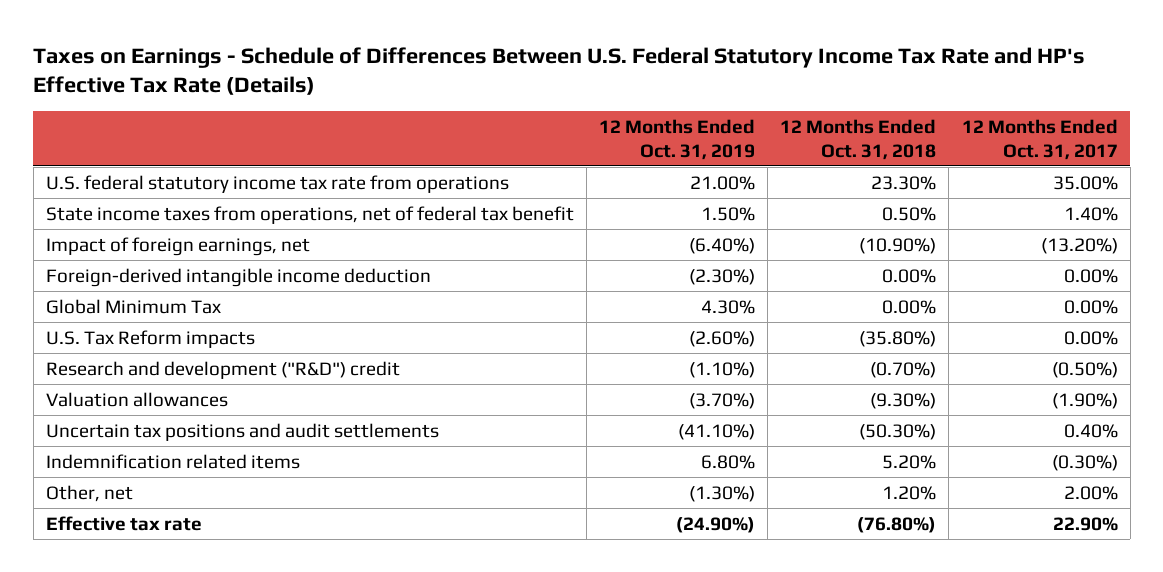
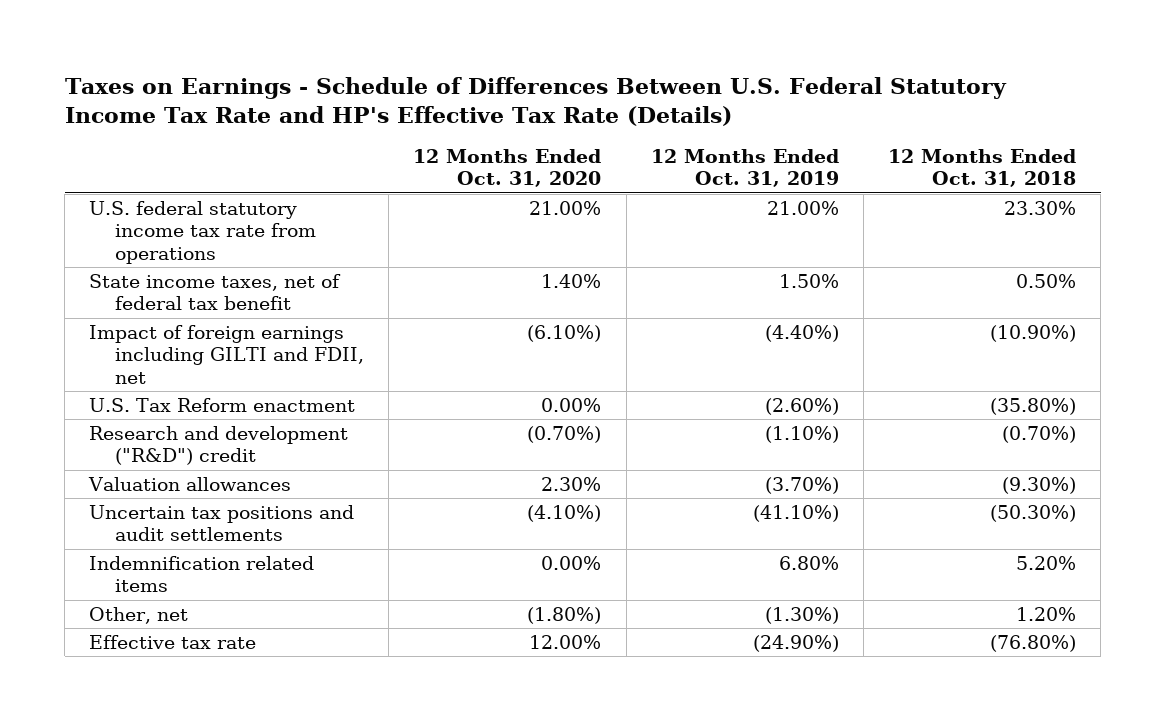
[961,118,1118,160] 12 Months Ended Oct. 31, 2017 -> none
none -> [413,149,602,188] 12 Months Ended Oct. 31, 2020
[45,267,431,287] Foreign-derived intangible income deduction -> none
[45,298,221,314] Global Minimum Tax -> none
[45,205,574,224] State income taxes from operations, net of federal tax benefit -> [89,274,342,311] State income taxes, net of federal tax benefit
[45,236,310,256] Impact of foreign earnings, net -> [89,325,365,384] Impact of foreign earnings including GILTI and FDII, net
[689,237,756,254] (6.40%) -> [764,325,839,343] (4.40%)
[45,329,255,348] U.S. Tax Reform impacts -> [89,398,356,413] U.S. Tax Reform enactment

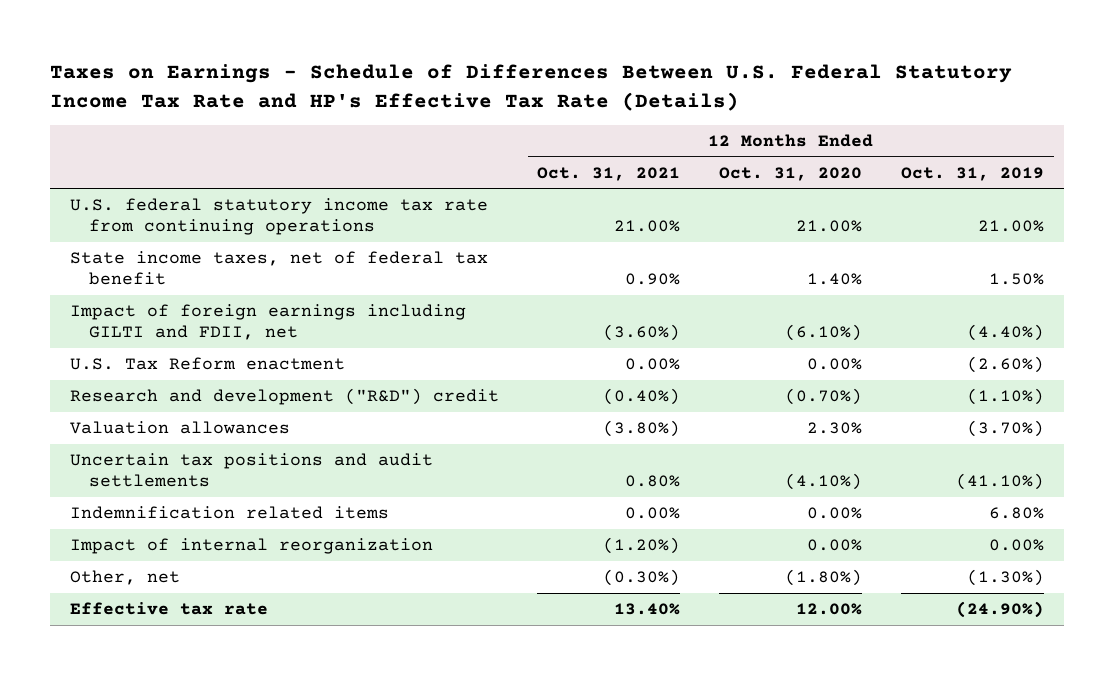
[888,149,1077,188] 12 Months Ended Oct. 31, 2018 -> none
none -> [537,166,681,181] Oct. 31, 2021
[89,201,317,264] U.S. federal statutory income tax rate from operations -> [69,198,488,236] U.S. federal statutory income tax rate from continuing operations
none -> [69,538,433,555] Impact of internal reorganization

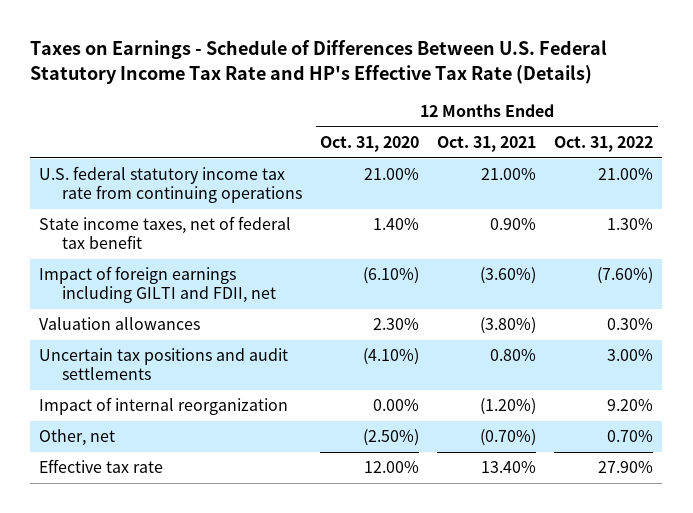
[901,166,1045,181] Oct. 31, 2019 -> none
none -> [554,136,654,153] Oct. 31, 2022
[69,357,345,371] U.S. Tax Reform enactment -> none
[69,388,499,406] Research and development ("R&D") credit -> none
[69,506,389,520] Indemnification related items -> none
[603,569,681,587] (0.30%) -> [480,429,537,447] (0.70%)
[785,569,863,587] (1.80%) -> [363,429,420,447] (2.50%)

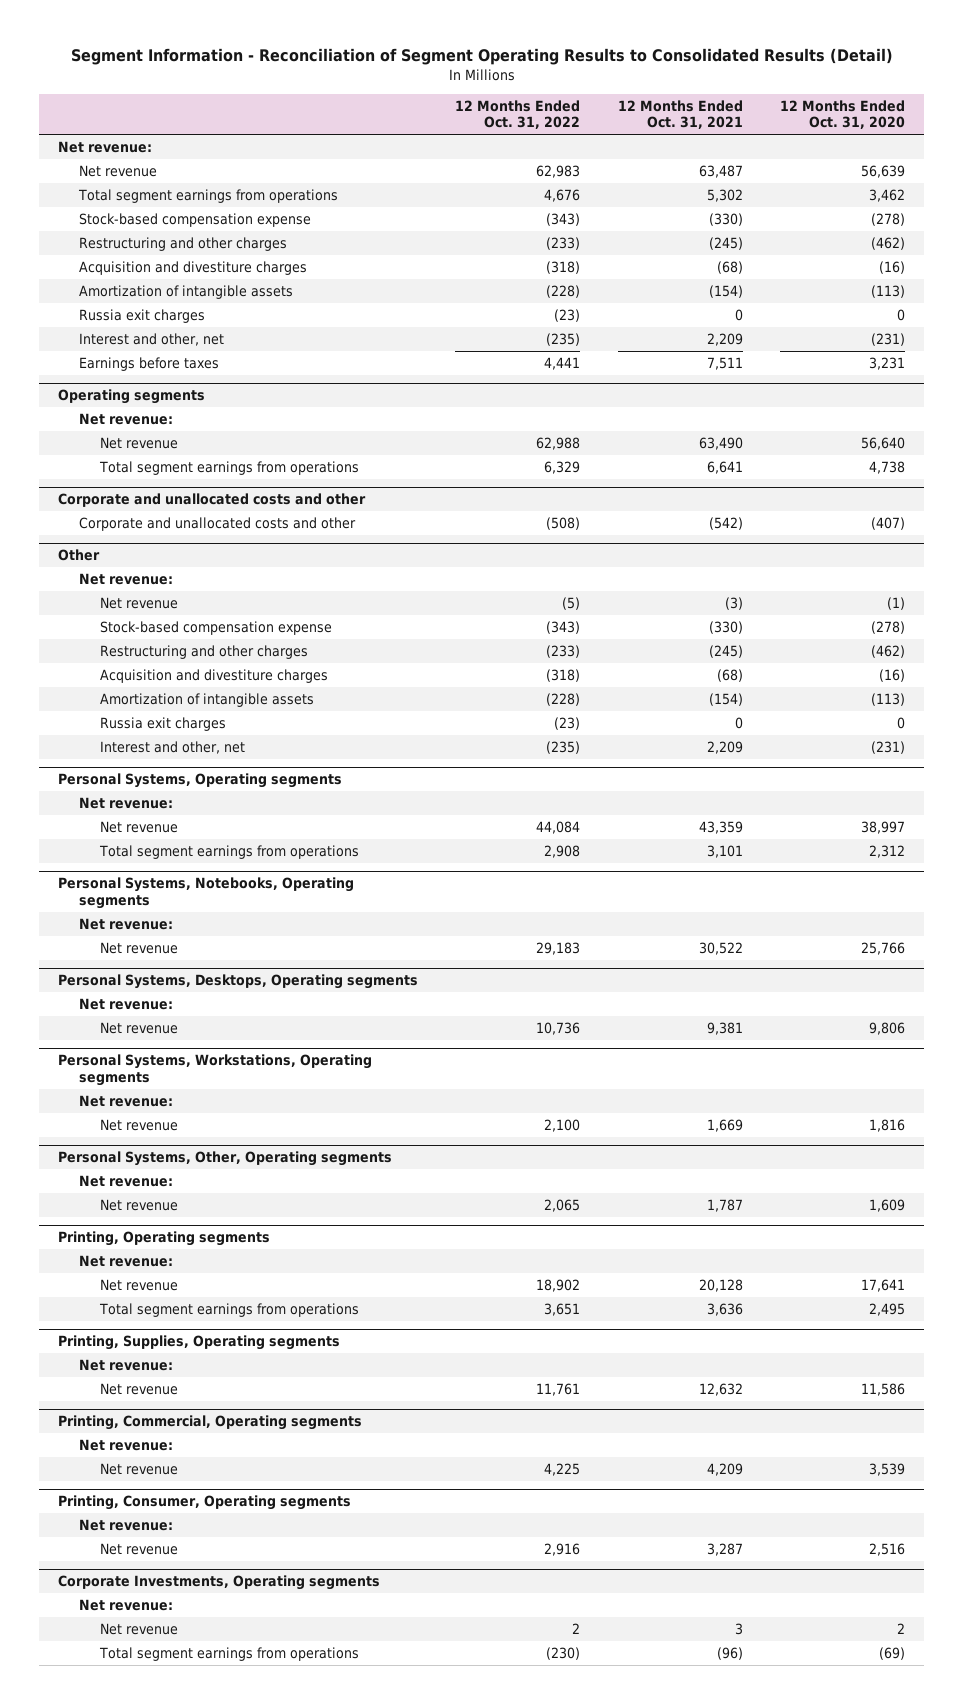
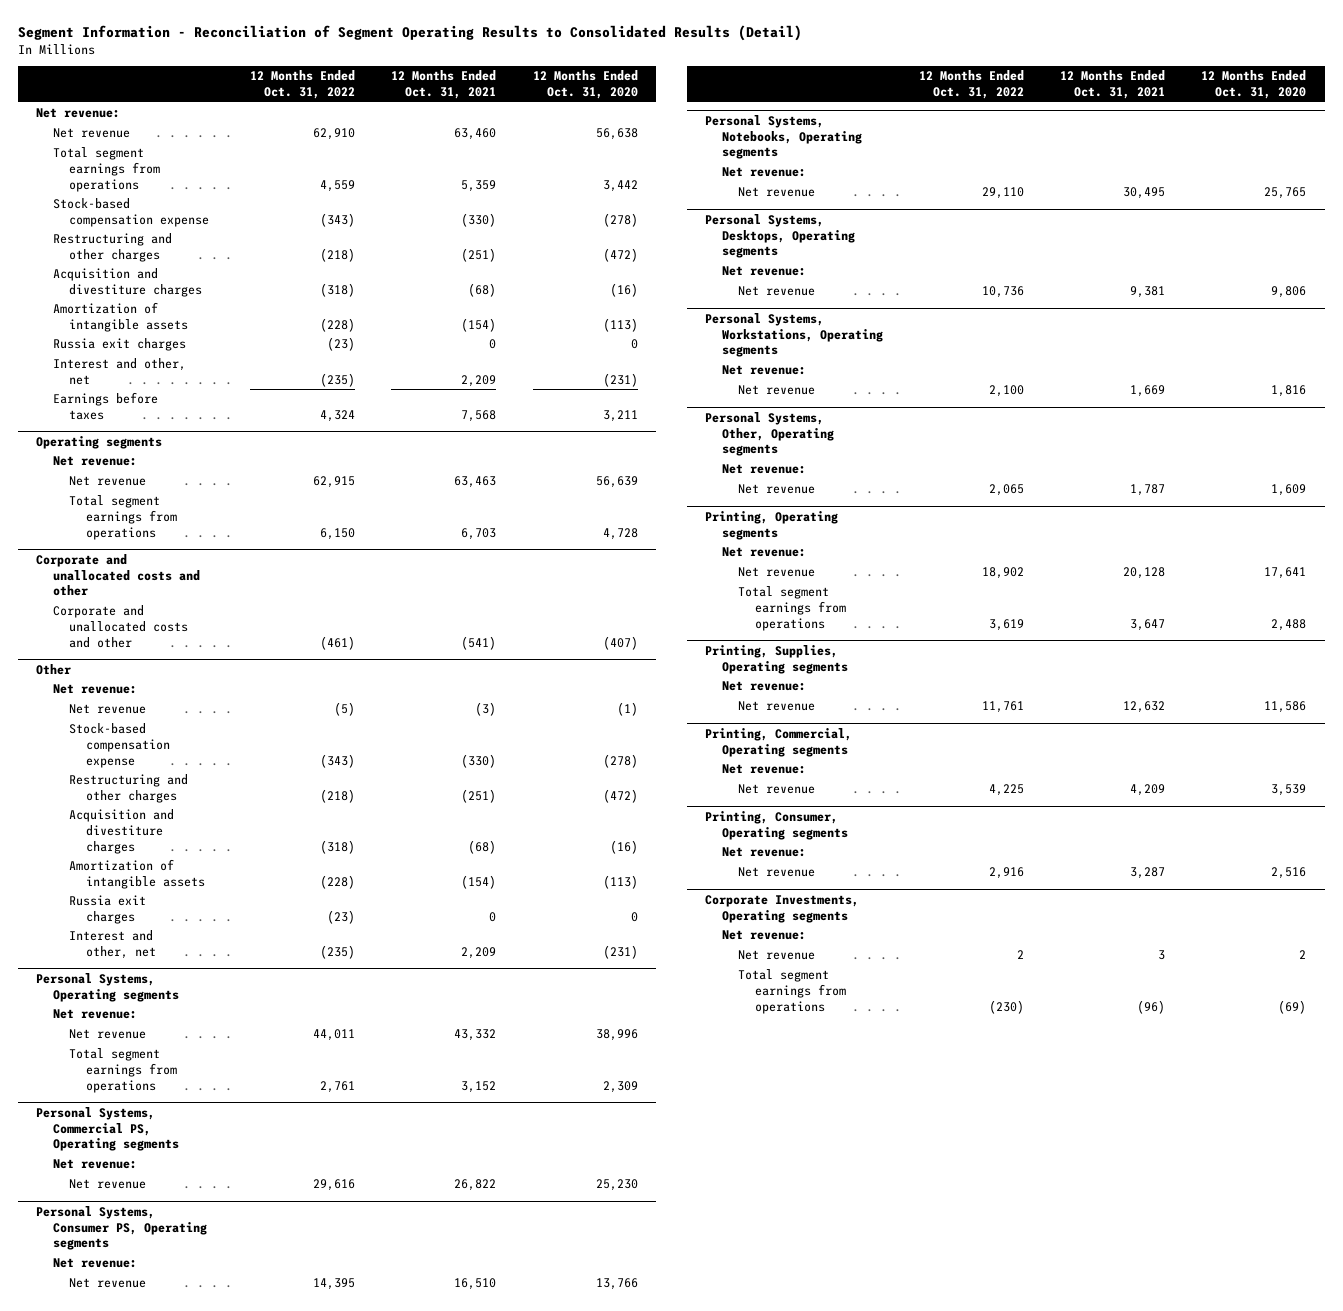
[536,164,581,178] 62,983 -> [313,128,356,141] 62,910
[698,164,743,178] 63,487 -> [454,128,497,141] 63,460
[861,164,906,178] 56,639 -> [595,128,638,141] 56,638
[544,188,581,202] 4,676 -> [320,179,356,192] 4,559
[706,188,743,202] 5,302 -> [461,179,497,192] 5,359
[869,188,906,202] 3,462 -> [602,179,638,192] 3,442
[546,236,581,250] (233) -> [320,247,356,262] (218)
[708,236,743,250] (245) -> [461,247,497,262] (251)
[871,236,906,250] (462) -> [602,247,638,262] (472)
[544,356,581,370] 4,441 -> [320,409,356,422] 4,324
[706,356,743,370] 7,511 -> [461,409,497,422] 7,568
[869,356,906,370] 3,231 -> [602,409,638,422] 3,211
[536,436,581,450] 62,988 -> [313,476,356,489] 62,915
[698,436,743,450] 63,490 -> [454,476,497,489] 63,463
[861,436,906,450] 56,640 -> [595,476,638,489] 56,639
[544,460,581,474] 6,329 -> [320,527,356,540] 6,150
[706,460,743,474] 6,641 -> [461,527,497,540] 6,703
[869,460,906,474] 4,738 -> [602,527,638,540] 4,728
[546,516,581,530] (508) -> [320,635,356,650] (461)
[708,516,743,530] (542) -> [461,635,497,650] (541)
[546,644,581,658] (233) -> [320,788,356,803] (218)
[708,644,743,658] (245) -> [461,788,497,803] (251)
[871,644,906,658] (462) -> [602,788,638,803] (472)
[536,820,581,834] 44,084 -> [313,1029,356,1042] 44,011
[698,820,743,834] 43,359 -> [454,1029,497,1042] 43,332
[861,820,906,834] 38,997 -> [595,1029,638,1042] 38,996
[544,844,581,858] 2,908 -> [320,1080,356,1093] 2,761
[706,844,743,858] 3,101 -> [461,1080,497,1093] 3,152
[869,844,906,858] 2,312 -> [602,1080,638,1093] 2,309
none -> [36,1106,179,1152] Personal Systems, Commercial PS, Operating segments
none -> [52,1159,137,1170] Net revenue:
none -> [69,1179,147,1190] Net revenue
none -> [36,1205,207,1251] Personal Systems, Consumer PS, Operating segments
none -> [52,1258,137,1269] Net revenue:
none -> [69,1278,147,1289] Net revenue
[536,941,581,955] 29,183 -> [981,187,1024,200] 29,110
[698,941,743,955] 30,522 -> [1123,187,1166,200] 30,495
[861,941,906,955] 25,766 -> [1264,187,1307,200] 25,765
[544,1302,581,1316] 3,651 -> [988,618,1024,631] 3,619
[706,1302,743,1316] 3,636 -> [1130,618,1166,631] 3,647
[869,1302,906,1316] 2,495 -> [1271,618,1307,631] 2,488

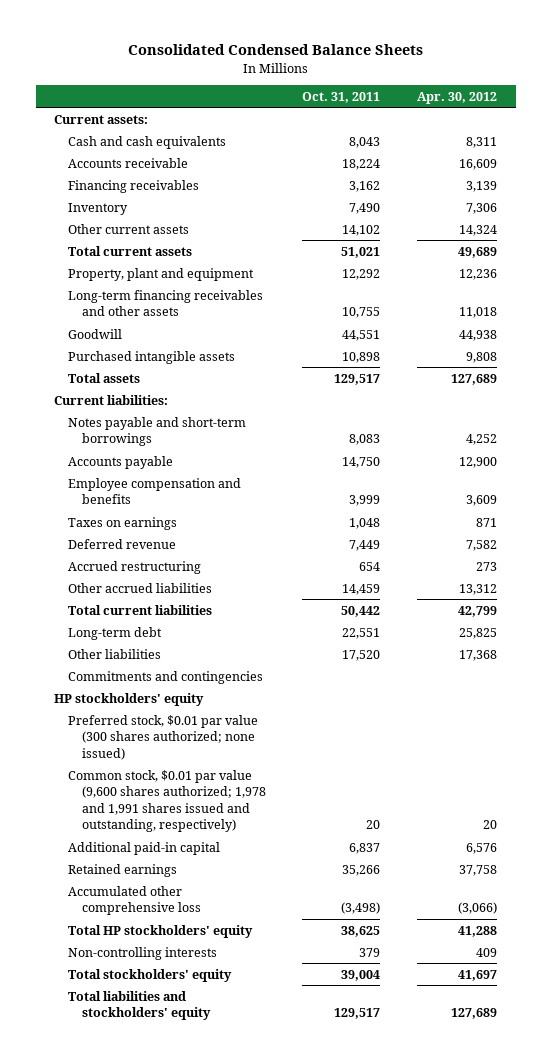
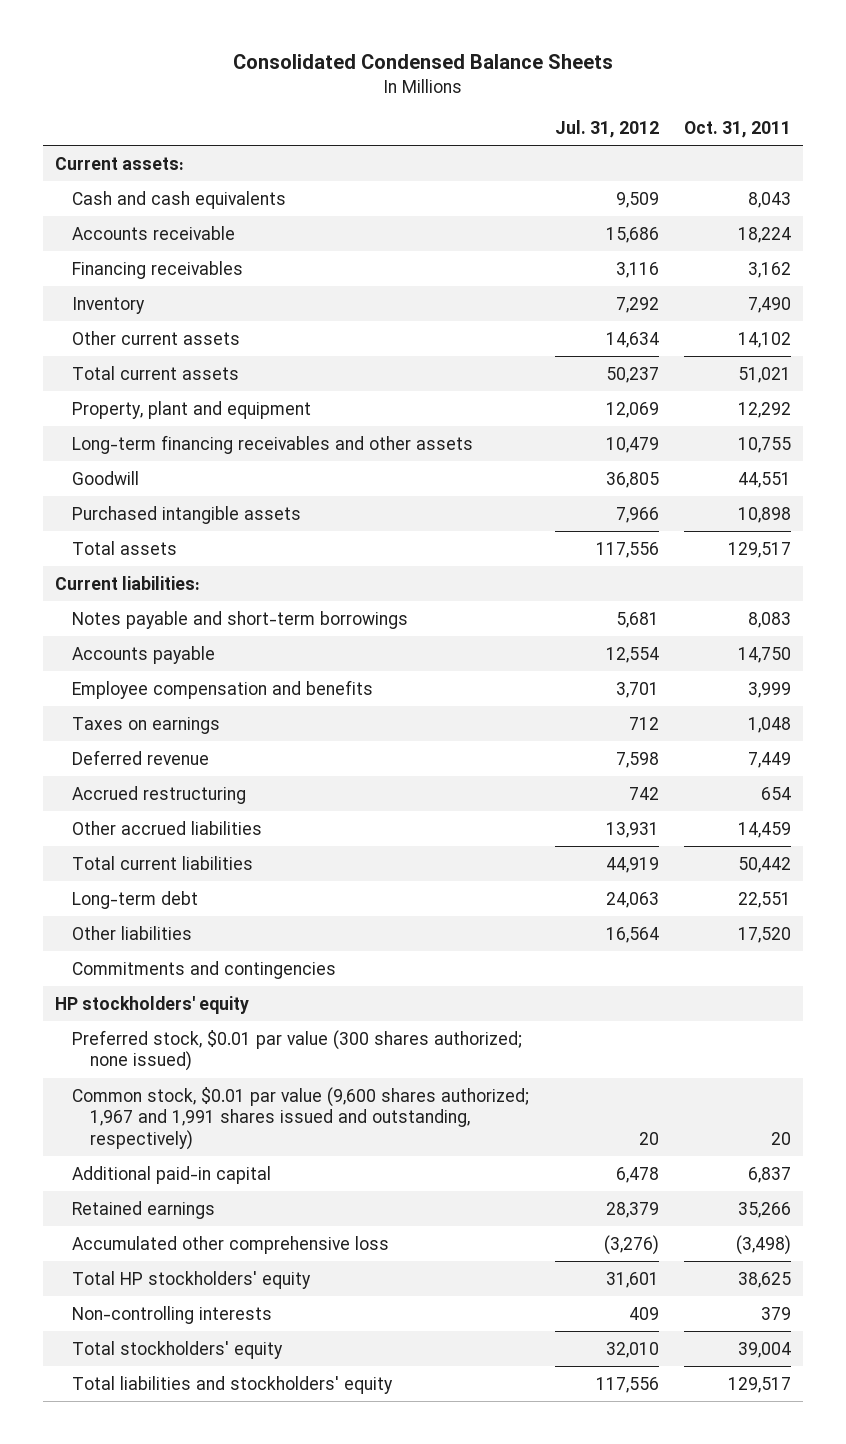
[417,91,498,104] Apr. 30, 2012 -> none
none -> [554,119,659,138] Jul. 31, 2012
[67,769,266,833] Common stock, $0.01 par value (9,600 shares authorized; 1,978 and 1,991 shares issued and outstanding, respectively) -> [72,1086,530,1151] Common stock, $0.01 par value (9,600 shares authorized; 1,967 and 1,991 shares issued and outstanding, respectively)

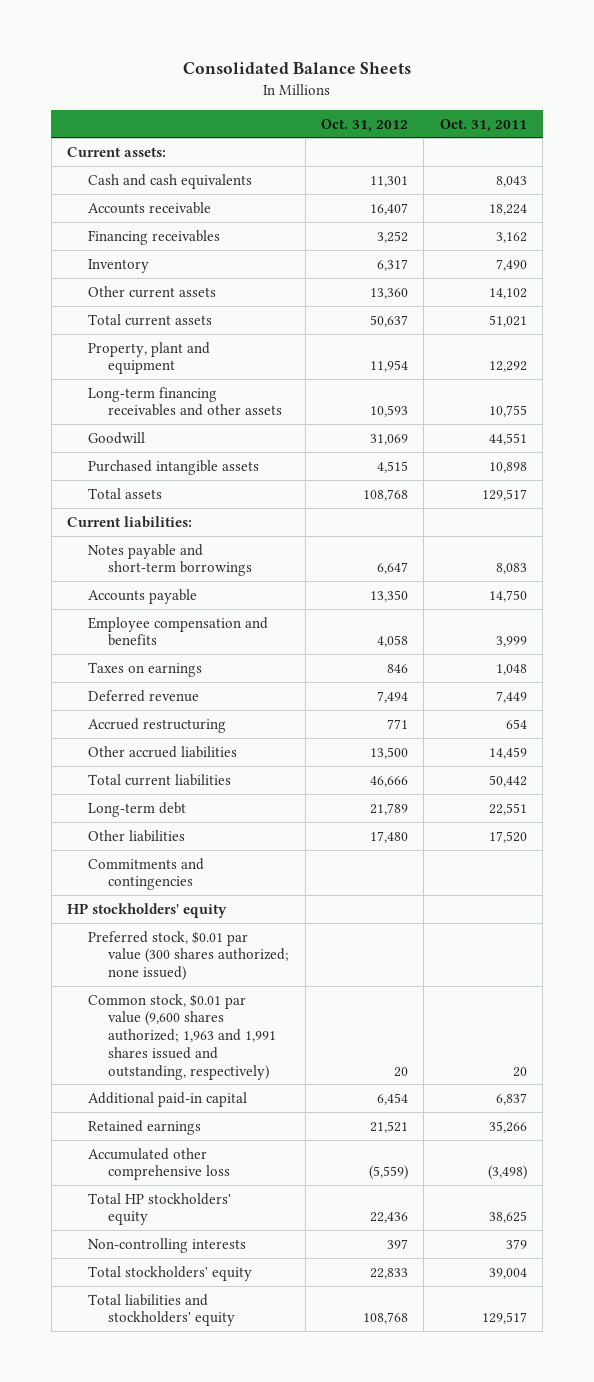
[232,54,613,70] Consolidated Condensed Balance Sheets -> [182,62,411,75] Consolidated Balance Sheets
[554,119,659,138] Jul. 31, 2012 -> none
none -> [320,118,408,132] Oct. 31, 2012
[72,1086,530,1151] Common stock, $0.01 par value (9,600 shares authorized; 1,967 and 1,991 shares issued and outstanding, respectively) -> [87,993,277,1080] Common stock, $0.01 par value (9,600 shares authorized; 1,963 and 1,991 shares issued and outstanding, respectively)

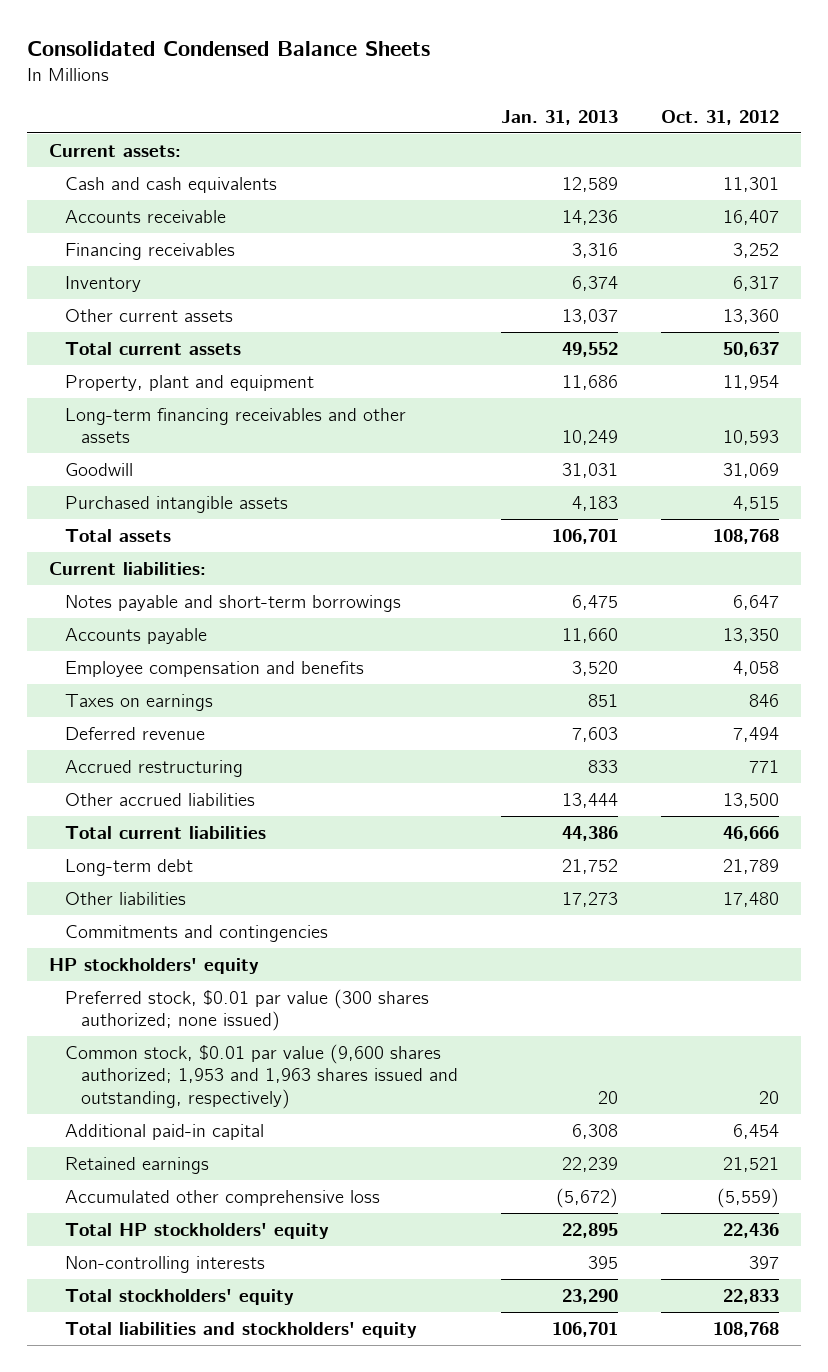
[182,62,411,75] Consolidated Balance Sheets -> [27,41,431,57] Consolidated Condensed Balance Sheets
[439,118,527,132] Oct. 31, 2011 -> none
none -> [501,109,619,125] Jan. 31, 2013
[87,993,277,1080] Common stock, $0.01 par value (9,600 shares authorized; 1,963 and 1,991 shares issued and outstanding, respectively) -> [64,1043,459,1109] Common stock, $0.01 par value (9,600 shares authorized; 1,953 and 1,963 shares issued and outstanding, respectively)

